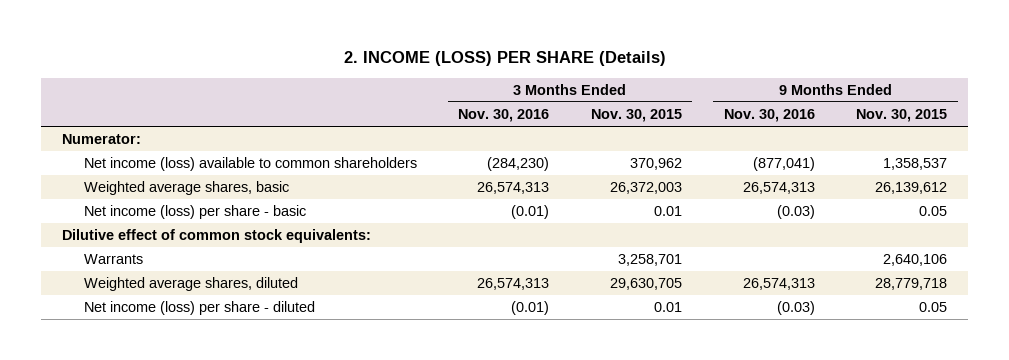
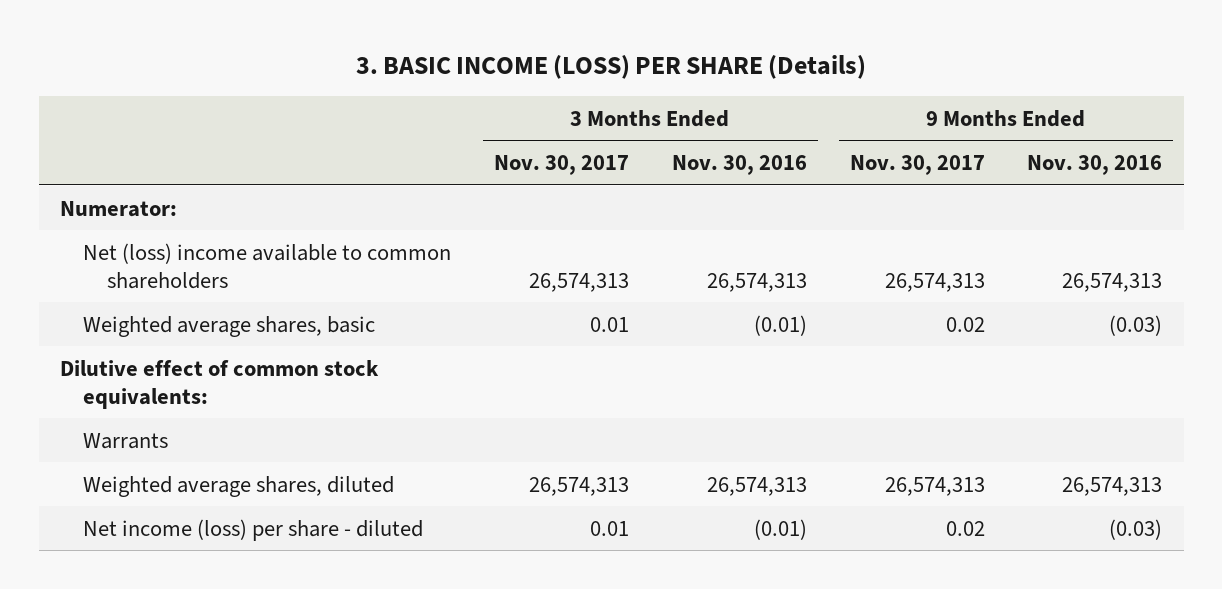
[343,51,666,67] 2. INCOME (LOSS) PER SHARE (Details) -> [356,54,867,79] 3. BASIC INCOME (LOSS) PER SHARE (Details)
[591,109,683,123] Nov. 30, 2015 -> none
[856,109,948,123] Nov. 30, 2015 -> none
none -> [494,155,630,176] Nov. 30, 2017
none -> [849,155,985,176] Nov. 30, 2017
[83,205,306,220] Net income (loss) per share - basic -> none
[83,157,417,172] Net income (loss) available to common shareholders -> [83,242,452,289] Net (loss) income available to common shareholders
[487,157,550,172] (284,230) -> [706,272,807,292] 26,574,313
[752,157,815,172] (877,041) -> [1062,272,1163,292] 26,574,313
[477,182,550,195] 26,574,313 -> [753,314,807,336] (0.01)
[742,182,815,195] 26,574,313 -> [1109,314,1163,336] (0.03)

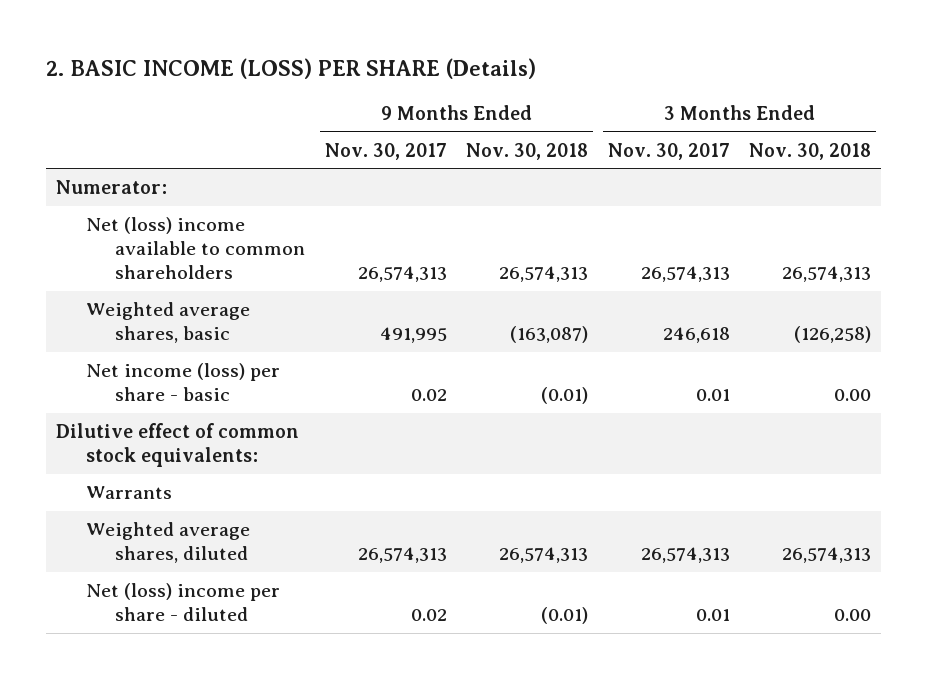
[356,54,867,79] 3. BASIC INCOME (LOSS) PER SHARE (Details) -> [45,57,536,79] 2. BASIC INCOME (LOSS) PER SHARE (Details)
[671,155,807,176] Nov. 30, 2016 -> none
[1027,155,1163,176] Nov. 30, 2016 -> none
none -> [466,142,589,160] Nov. 30, 2018
none -> [749,142,872,160] Nov. 30, 2018
[590,316,630,332] 0.01 -> [662,327,730,344] 246,618
[945,316,985,332] 0.02 -> [379,327,447,344] 491,995
none -> [85,363,280,402] Net income (loss) per share - basic
[83,518,424,541] Net income (loss) per share - diluted -> [85,583,280,622] Net (loss) income per share - diluted

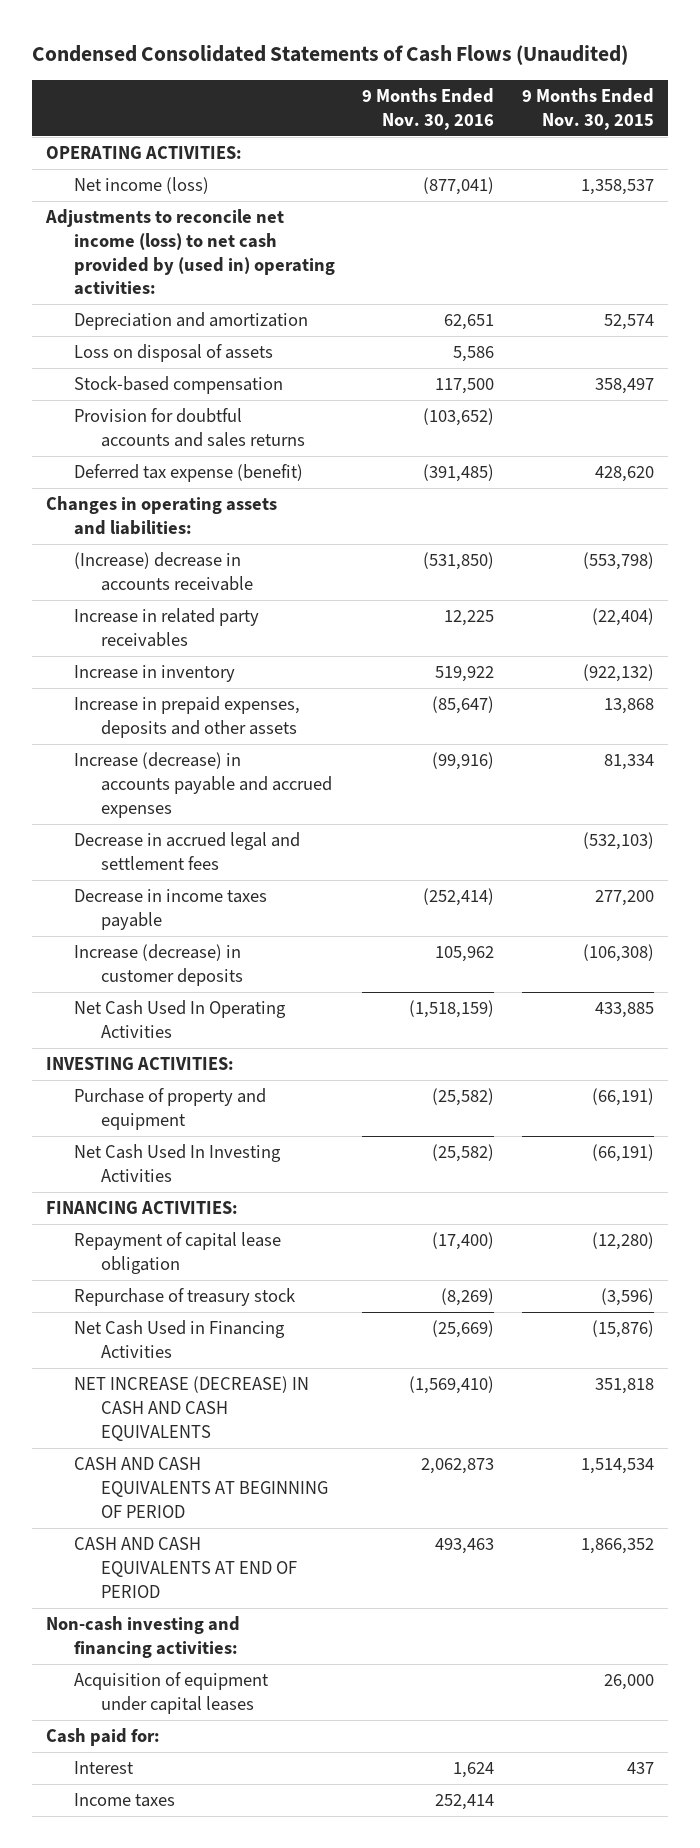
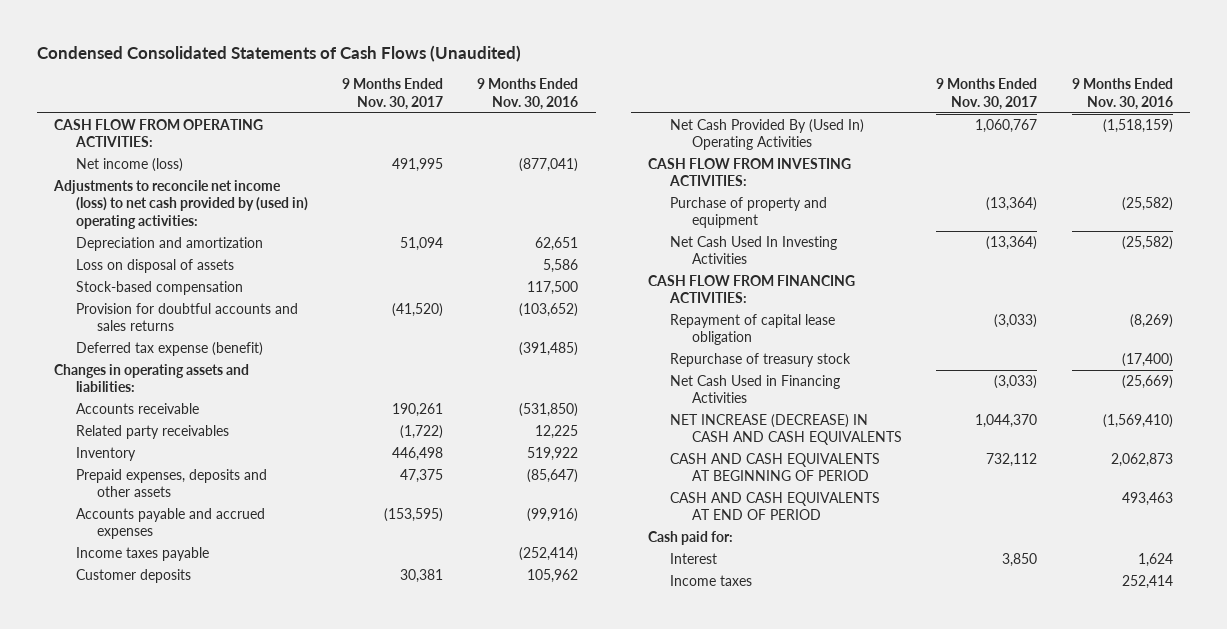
[522,88,655,130] 9 Months Ended Nov. 30, 2015 -> none
none -> [342,78,444,110] 9 Months Ended Nov. 30, 2017
[46,146,243,160] OPERATING ACTIVITIES: -> [54,119,264,148] CASH FLOW FROM OPERATING ACTIVITIES:
[73,832,300,870] Decrease in accrued legal and settlement fees -> none
[73,552,254,591] (Increase) decrease in accounts receivable -> [75,403,199,415] Accounts receivable
[73,608,259,647] Increase in related party receivables -> [75,425,229,440] Related party receivables
[73,665,235,683] Increase in inventory -> [75,447,136,462] Inventory
[73,696,300,738] Increase in prepaid expenses, deposits and other assets -> [75,469,267,498] Prepaid expenses, deposits and other assets
[73,752,333,818] Increase (decrease) in accounts payable and accrued expenses -> [75,508,265,540] Accounts payable and accrued expenses
[73,889,267,930] Decrease in income taxes payable -> [75,547,209,562] Income taxes payable
[73,944,244,986] Increase (decrease) in customer deposits -> [75,569,191,584] Customer deposits
[73,1000,286,1038] Net Cash Used In Operating Activities -> [669,119,864,151] Net Cash Provided By (Used In) Operating Activities
[46,1057,235,1071] INVESTING ACTIVITIES: -> [648,158,852,187] CASH FLOW FROM INVESTING ACTIVITIES:
[46,1201,239,1215] FINANCING ACTIVITIES: -> [648,275,856,304] CASH FLOW FROM FINANCING ACTIVITIES:
[432,1232,495,1251] (17,400) -> [1129,314,1173,329] (8,269)
[441,1288,495,1307] (8,269) -> [1121,353,1173,368] (17,400)
[46,1616,241,1658] Non-cash investing and financing activities: -> none
[73,1672,269,1714] Acquisition of equipment under capital leases -> none

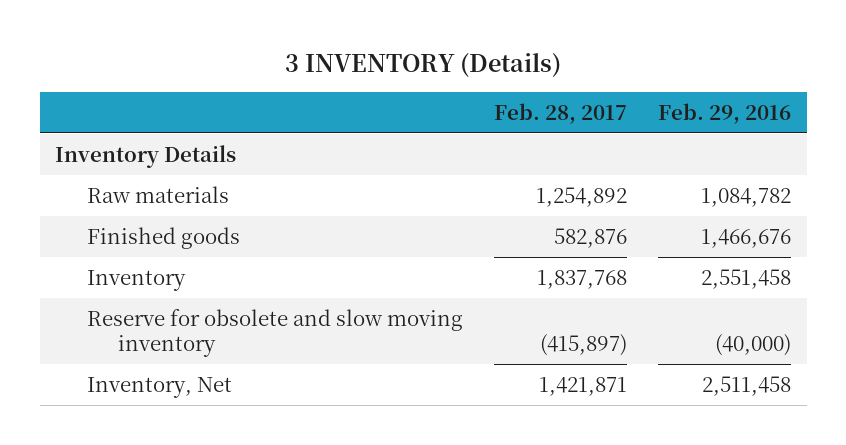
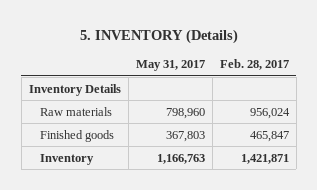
[285,51,562,77] 3 INVENTORY (Details) -> [79,29,238,45] 5. INVENTORY (Details)
[658,102,792,124] Feb. 29, 2016 -> none
none -> [135,60,205,72] May 31, 2017
[86,308,463,357] Reserve for obsolete and slow moving inventory -> none
[86,376,232,398] Inventory, Net -> none
[536,186,628,207] 1,254,892 -> [249,107,290,119] 956,024
[554,227,628,248] 582,876 -> [249,130,289,142] 465,847
[537,269,628,289] 1,837,768 -> [240,153,289,164] 1,421,871

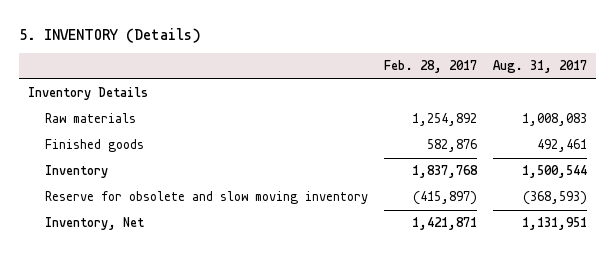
[135,60,205,72] May 31, 2017 -> none
none -> [493,60,588,74] Aug. 31, 2017
[249,107,290,119] 956,024 -> [412,113,478,127] 1,254,892
[249,130,289,142] 465,847 -> [427,139,478,153] 582,876
[240,153,289,164] 1,421,871 -> [412,165,479,179] 1,837,768
none -> [45,191,369,205] Reserve for obsolete and slow moving inventory
none -> [45,217,145,231] Inventory, Net

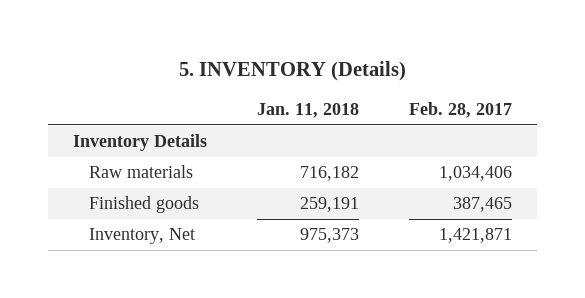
[493,60,588,74] Aug. 31, 2017 -> none
none -> [257,102,360,118] Jan. 11, 2018
[45,165,109,179] Inventory -> none
[45,191,369,205] Reserve for obsolete and slow moving inventory -> none
[412,113,478,127] 1,254,892 -> [439,166,513,182] 1,034,406
[427,139,478,153] 582,876 -> [453,197,513,213] 387,465

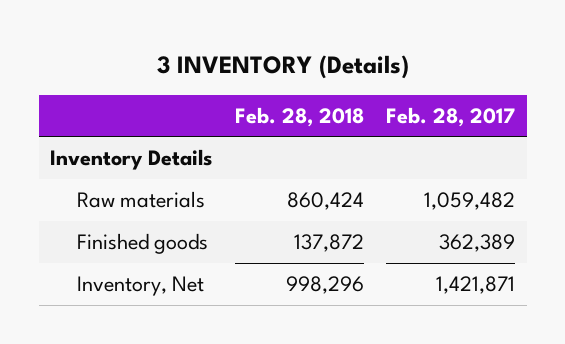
[178,60,406,81] 5. INVENTORY (Details) -> [156,54,409,79] 3 INVENTORY (Details)
[257,102,360,118] Jan. 11, 2018 -> none
none -> [234,106,364,127] Feb. 28, 2018
[439,166,513,182] 1,034,406 -> [424,192,516,211] 1,059,482
[453,197,513,213] 387,465 -> [439,234,516,253] 362,389

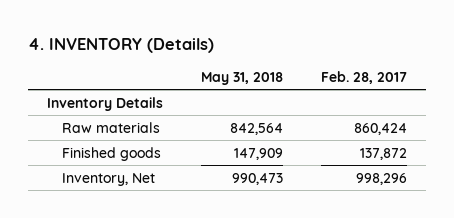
[156,54,409,79] 3 INVENTORY (Details) -> [27,37,214,53] 4. INVENTORY (Details)
[234,106,364,127] Feb. 28, 2018 -> none
none -> [200,71,283,85] May 31, 2018
[424,192,516,211] 1,059,482 -> [354,122,408,135] 860,424
[439,234,516,253] 362,389 -> [360,147,408,160] 137,872
[436,276,516,295] 1,421,871 -> [356,172,408,185] 998,296

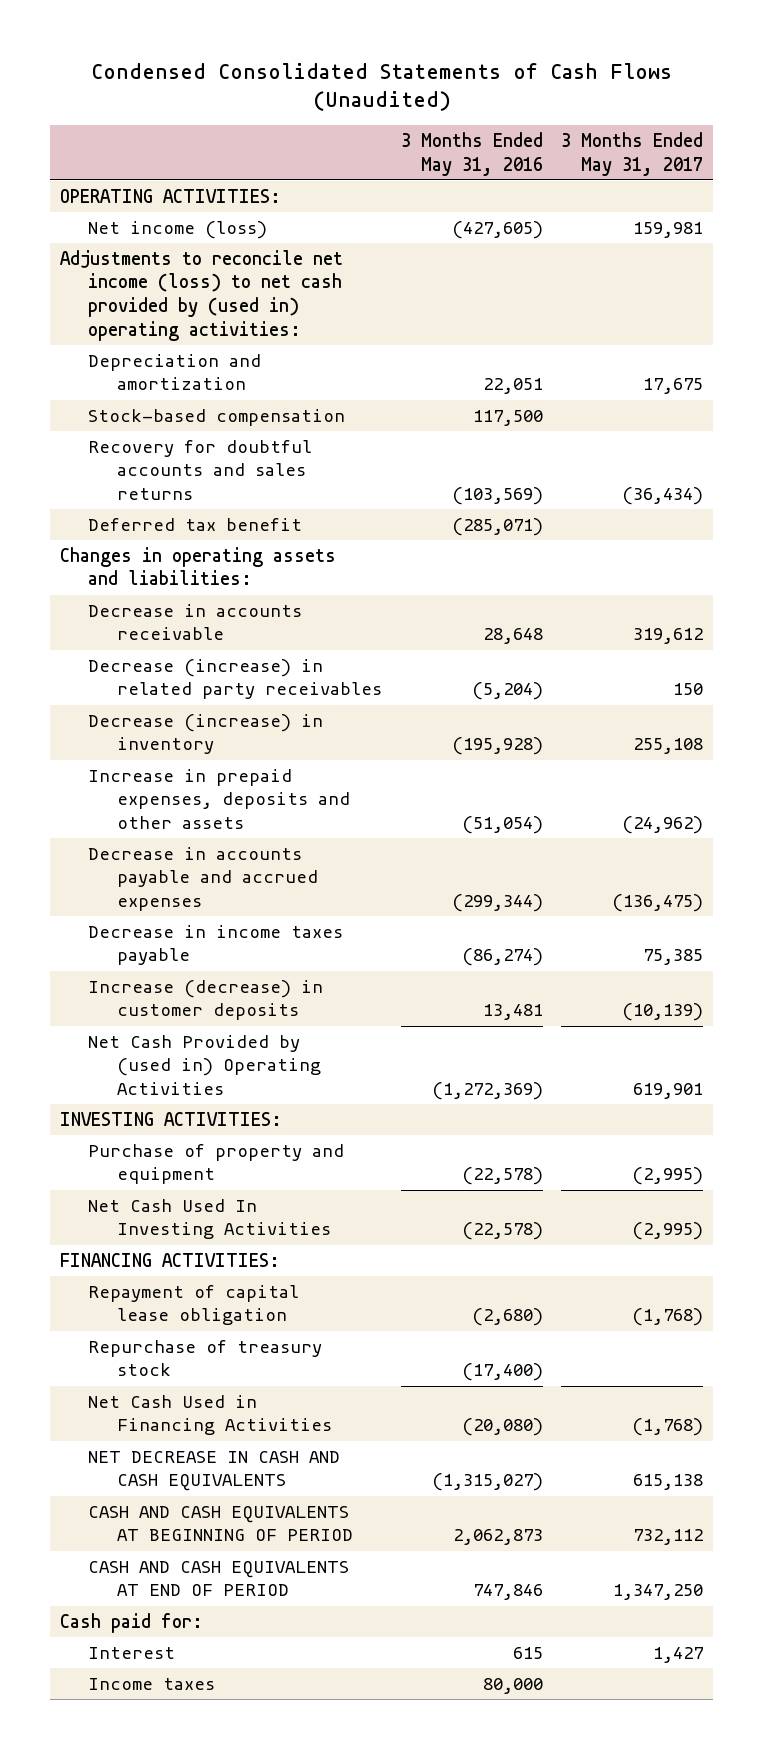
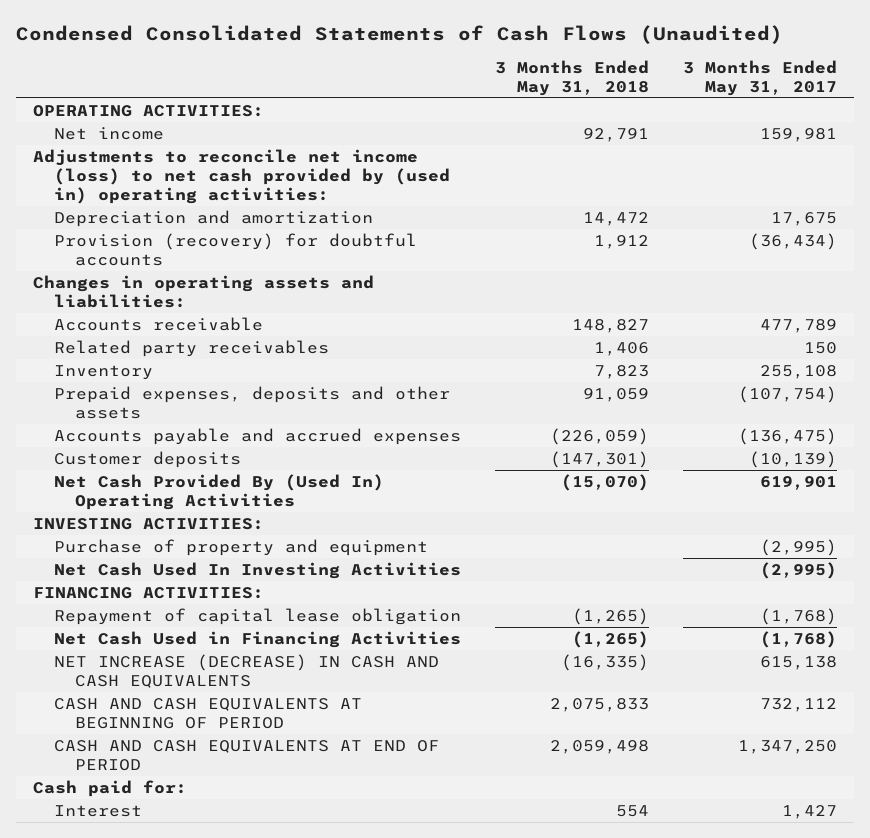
[400,132,543,176] 3 Months Ended May 31, 2016 -> none
none -> [495,59,650,96] 3 Months Ended May 31, 2018
[88,220,268,239] Net income (loss) -> [54,126,165,140] Net income
[88,408,346,426] Stock-based compensation -> none
[88,517,303,531] Deferred tax benefit -> none
[88,439,313,501] Recovery for doubtful accounts and sales returns -> [54,232,418,266] Provision (recovery) for doubtful accounts
[88,924,344,966] Decrease in income taxes payable -> none
[88,603,303,641] Decrease in accounts receivable -> [54,316,264,331] Accounts receivable
[633,628,704,645] 319,612 -> [759,318,837,333] 477,789
[88,658,382,700] Decrease (increase) in related party receivables -> [54,339,330,357] Related party receivables
[88,713,324,755] Decrease (increase) in inventory -> [54,364,154,380] Inventory
[88,768,350,830] Increase in prepaid expenses, deposits and other assets -> [54,385,451,419] Prepaid expenses, deposits and other assets
[622,816,704,835] (24,962) -> [737,385,837,403] (107,754)
[88,846,318,912] Decrease in accounts payable and accrued expenses -> [54,427,462,445] Accounts payable and accrued expenses
[88,979,324,1021] Increase (decrease) in customer deposits -> [54,450,242,468] Customer deposits
[88,1034,321,1096] Net Cash Provided by (used in) Operating Activities -> [54,473,385,510] Net Cash Provided By (Used In) Operating Activities
[88,1339,323,1377] Repurchase of treasury stock -> none
[88,1450,341,1492] NET DECREASE IN CASH AND CASH EQUIVALENTS -> [54,653,440,688] NET INCREASE (DECREASE) IN CASH AND CASH EQUIVALENTS
[88,1677,216,1690] Income taxes -> none

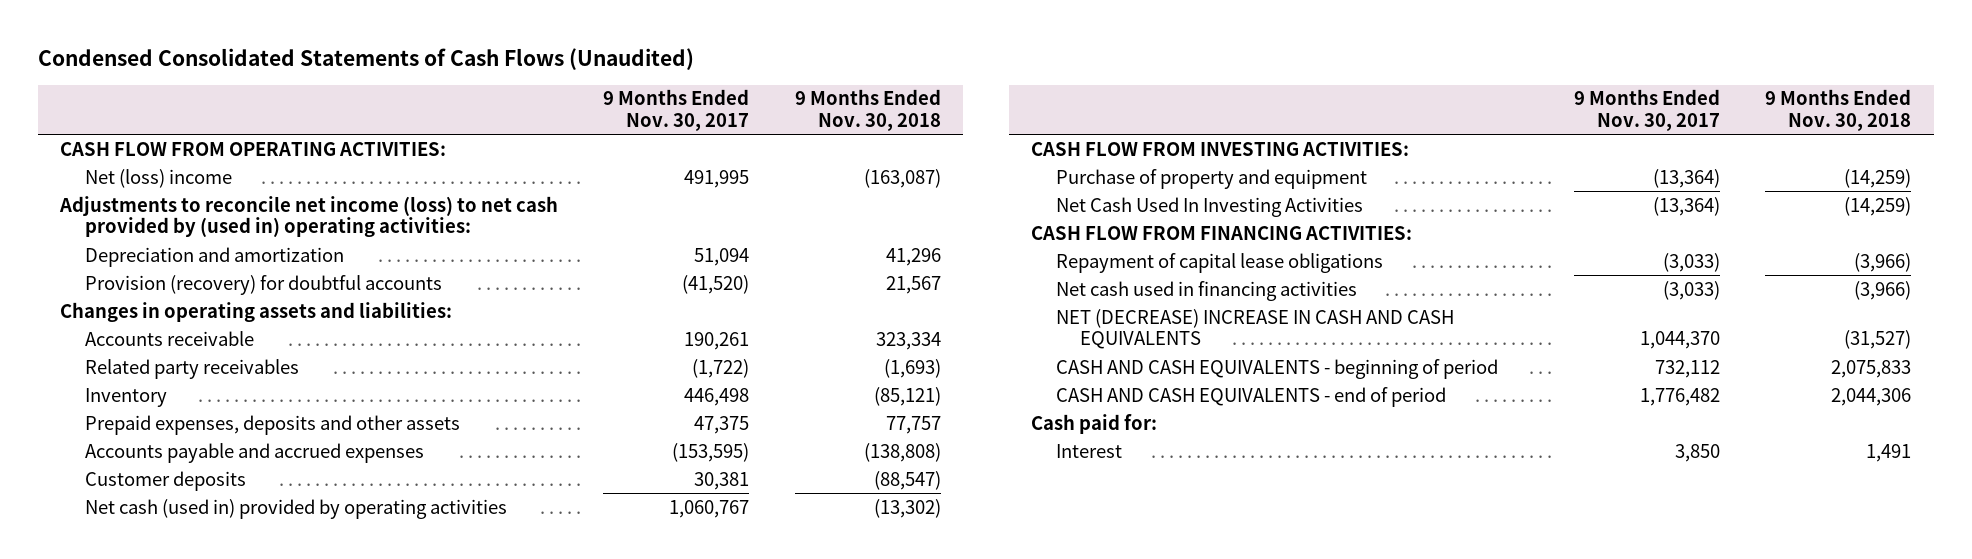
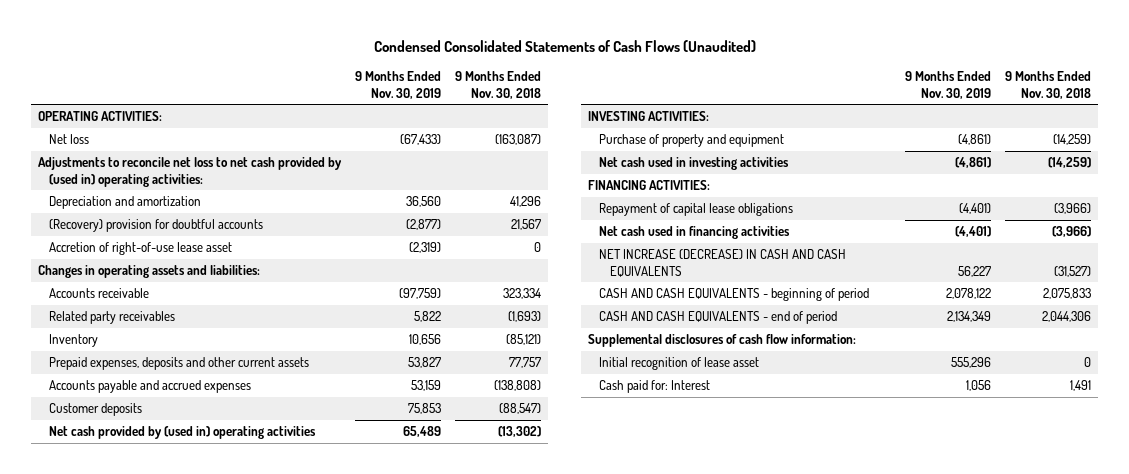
[603,89,750,132] 9 Months Ended Nov. 30, 2017 -> none
none -> [355,71,442,99] 9 Months Ended Nov. 30, 2019
[60,141,447,156] CASH FLOW FROM OPERATING ACTIVITIES: -> [38,111,163,122] OPERATING ACTIVITIES:
[84,168,232,188] Net (loss) income -> [49,134,90,145] Net loss
[59,195,559,238] Adjustments to reconcile net income (loss) to net cash provided by (used in) operating activities: -> [38,157,343,187] Adjustments to reconcile net loss to net cash provided by (used in) operating activities:
[84,274,442,295] Provision (recovery) for doubtful accounts -> [49,219,264,233] (Recovery) provision for doubtful accounts
none -> [49,242,233,256] Accretion of right-of-use lease asset
[84,414,460,435] Prepaid expenses, deposits and other assets -> [49,357,310,371] Prepaid expenses, deposits and other current assets
[84,498,507,519] Net cash (used in) provided by operating activities -> [49,426,317,440] Net cash provided by (used in) operating activities
[1031,141,1410,156] CASH FLOW FROM INVESTING ACTIVITIES: -> [588,111,710,122] INVESTING ACTIVITIES:
[1055,196,1363,217] Net Cash Used In Investing Activities -> [599,157,790,171] Net cash used in investing activities
[1031,225,1413,240] CASH FLOW FROM FINANCING ACTIVITIES: -> [588,180,711,191] FINANCING ACTIVITIES:
[1055,308,1454,350] NET (DECREASE) INCREASE IN CASH AND CASH EQUIVALENTS -> [599,249,847,277] NET INCREASE (DECREASE) IN CASH AND CASH EQUIVALENTS
[1031,413,1158,434] Cash paid for: -> none
none -> [588,334,857,348] Supplemental disclosures of cash flow information:
none -> [599,357,760,371] Initial recognition of lease asset
[1055,443,1122,458] Interest -> [599,380,711,394] Cash paid for: Interest

